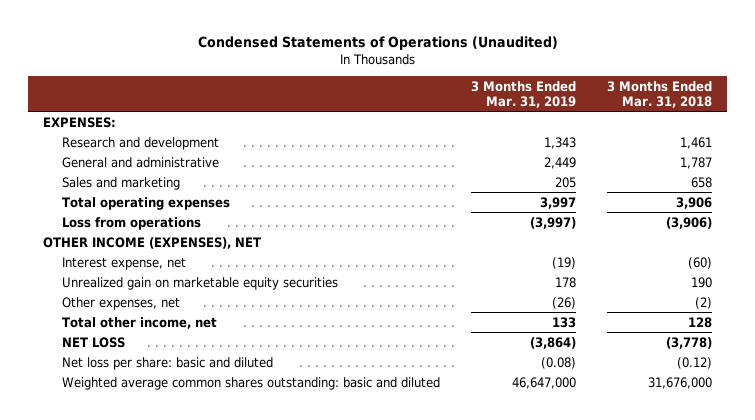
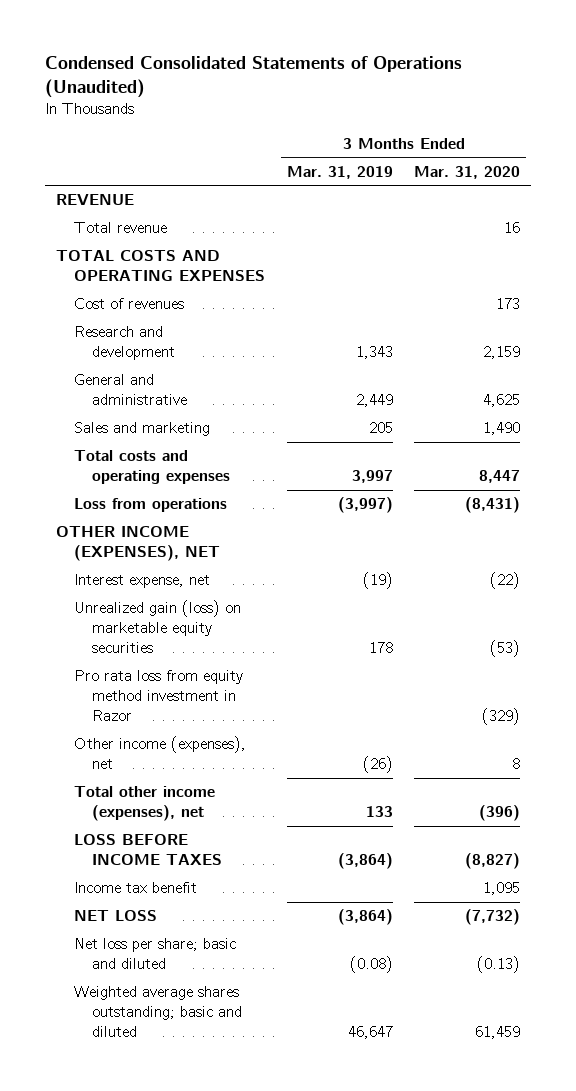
[197,35,558,50] Condensed Statements of Operations (Unaudited) -> [44,55,462,98] Condensed Consolidated Statements of Operations (Unaudited)
[606,80,712,108] 3 Months Ended Mar. 31, 2018 -> none
none -> [414,165,521,179] Mar. 31, 2020
none -> [55,194,134,206] REVENUE
none -> [73,222,167,234] Total revenue
[43,116,117,128] EXPENSES: -> [55,250,265,282] TOTAL COSTS AND OPERATING EXPENSES
none -> [73,298,184,310] Cost of revenues
[62,196,231,210] Total operating expenses -> [73,450,231,485] Total costs and operating expenses
[62,276,339,290] Unrealized gain on marketable equity securities -> [73,600,241,654] Unrealized gain (loss) on marketable equity securities
none -> [73,670,243,722] Pro rata loss from equity method investment in Razor
[62,296,181,310] Other expenses, net -> [73,736,246,770] Other income (expenses), net
[62,316,218,329] Total other income, net -> [73,786,215,822] Total other income (expenses), net
none -> [73,834,223,866] LOSS BEFORE INCOME TAXES
none -> [73,882,197,894] Income tax benefit
[62,356,274,370] Net loss per share: basic and diluted -> [73,938,236,970] Net loss per share; basic and diluted
[62,376,441,390] Weighted average common shares outstanding: basic and diluted -> [73,986,243,1038] Weighted average shares outstanding; basic and diluted
[511,376,576,389] 46,647,000 -> [347,1026,393,1040] 46,647

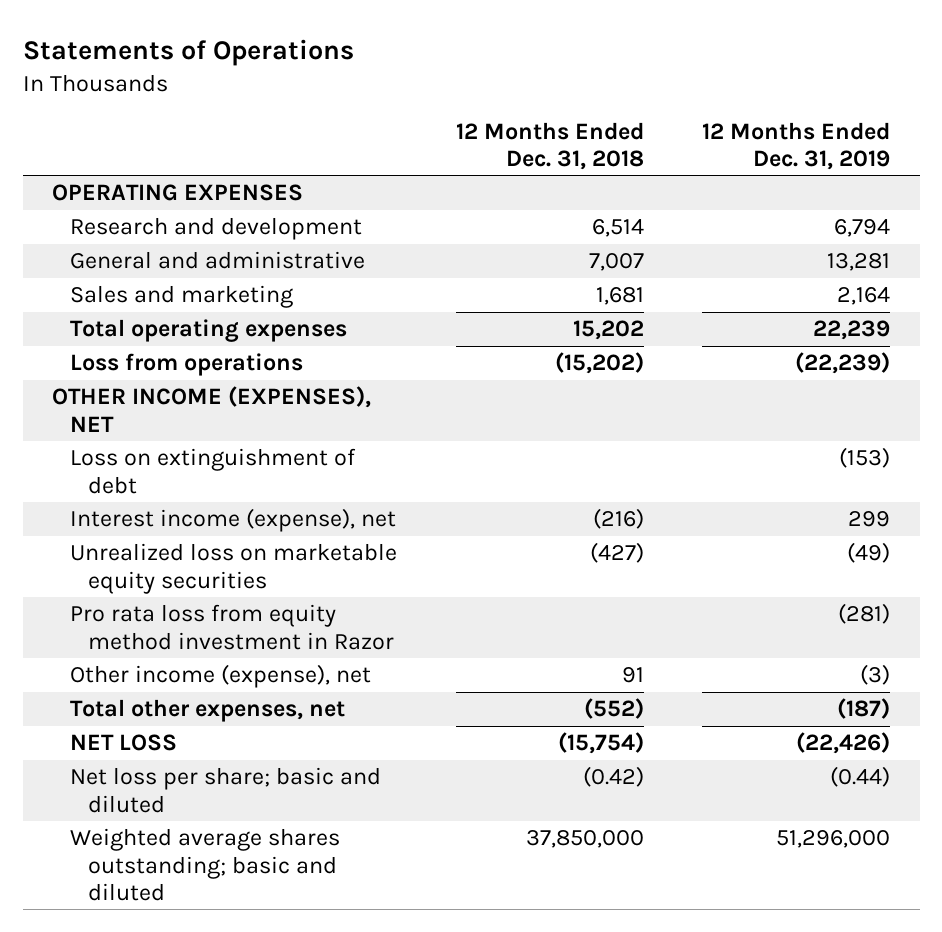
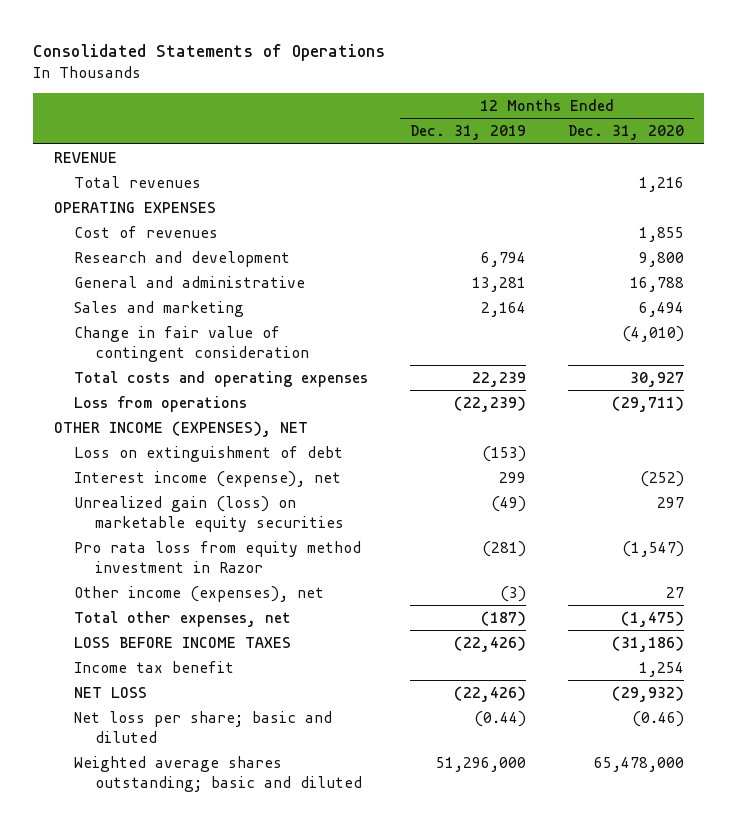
[22,39,354,67] Statements of Operations -> [32,43,385,61] Consolidated Statements of Operations
[455,121,644,170] 12 Months Ended Dec. 31, 2018 -> none
none -> [567,125,684,141] Dec. 31, 2020
none -> [53,151,117,163] REVENUE
none -> [74,175,202,188] Total revenues
none -> [74,225,219,238] Cost of revenues
none -> [74,325,309,362] Change in fair value of contingent consideration
[70,319,348,343] Total operating expenses -> [74,370,369,387] Total costs and operating expenses
[70,543,398,594] Unrealized loss on marketable equity securities -> [74,495,344,532] Unrealized gain (loss) on marketable equity securities
[70,664,372,689] Other income (expense), net -> [74,585,325,602] Other income (expenses), net
none -> [74,636,292,648] LOSS BEFORE INCOME TAXES
none -> [74,660,235,673] Income tax benefit

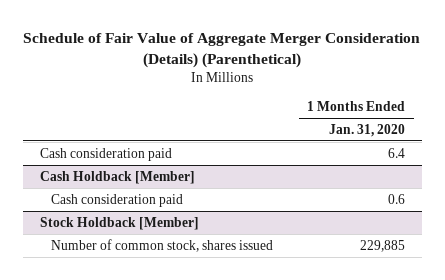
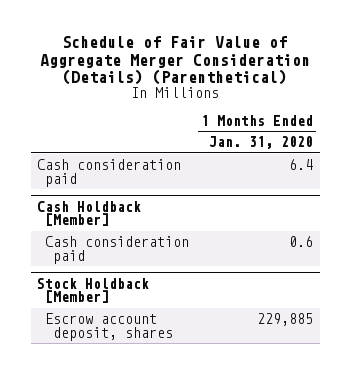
[51,238,274,252] Number of common stock, shares issued -> [45,312,174,341] Escrow account deposit, shares

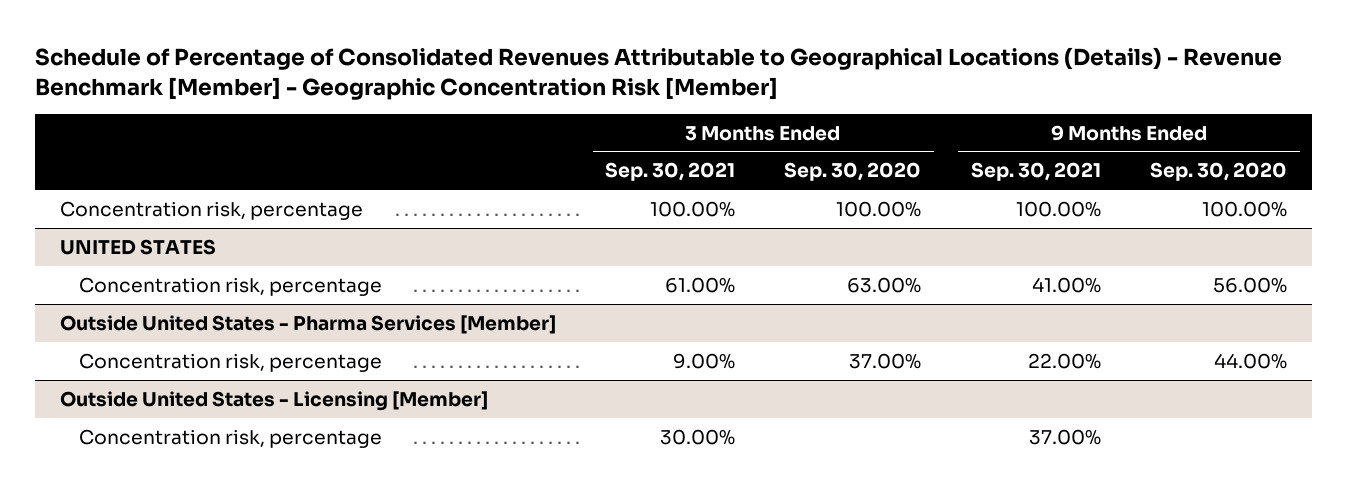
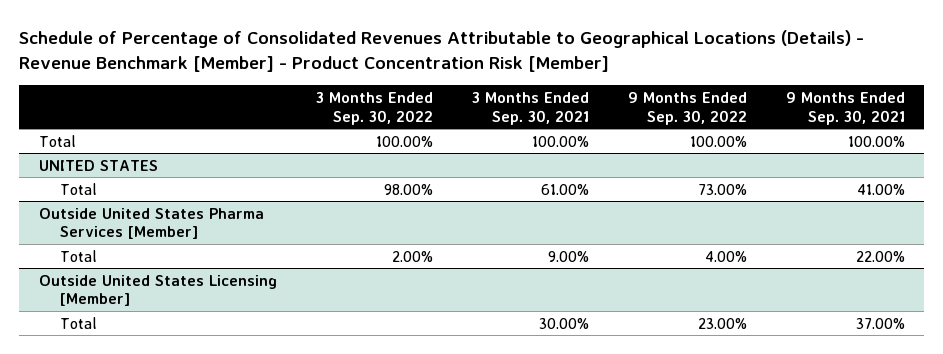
[35,46,1283,100] Schedule of Percentage of Consolidated Revenues Attributable to Geographical Locations (Details) - Revenue Benchmark [Member] - Geographic Concentration Risk [Member] -> [19,30,865,73] Schedule of Percentage of Consolidated Revenues Attributable to Geographical Locations (Details) - Revenue Benchmark [Member] - Product Concentration Risk [Member]
[784,162,922,182] Sep. 30, 2020 -> none
[1150,162,1288,182] Sep. 30, 2020 -> none
none -> [315,92,433,125] 3 Months Ended Sep. 30, 2022
none -> [627,92,747,125] 9 Months Ended Sep. 30, 2022
[59,200,363,220] Concentration risk, percentage -> [38,134,76,147] Total
[79,276,383,296] Concentration risk, percentage -> [59,182,97,195] Total
[59,314,556,334] Outside United States - Pharma Services [Member] -> [38,207,264,240] Outside United States Pharma Services [Member]
[79,352,383,372] Concentration risk, percentage -> [59,249,97,262] Total
[59,390,488,411] Outside United States - Licensing [Member] -> [38,274,277,307] Outside United States Licensing [Member]
[79,428,383,448] Concentration risk, percentage -> [59,316,97,329] Total

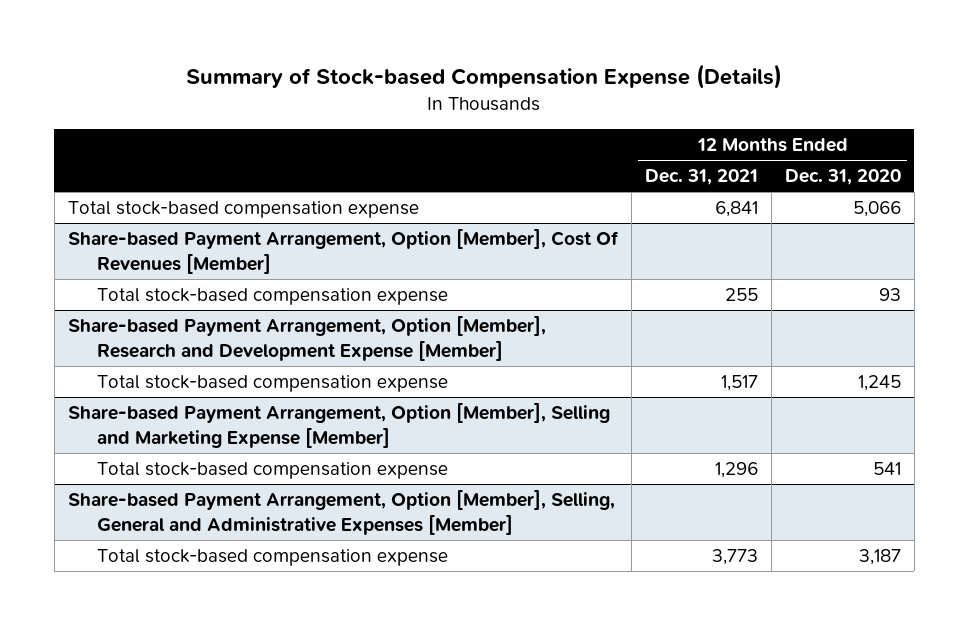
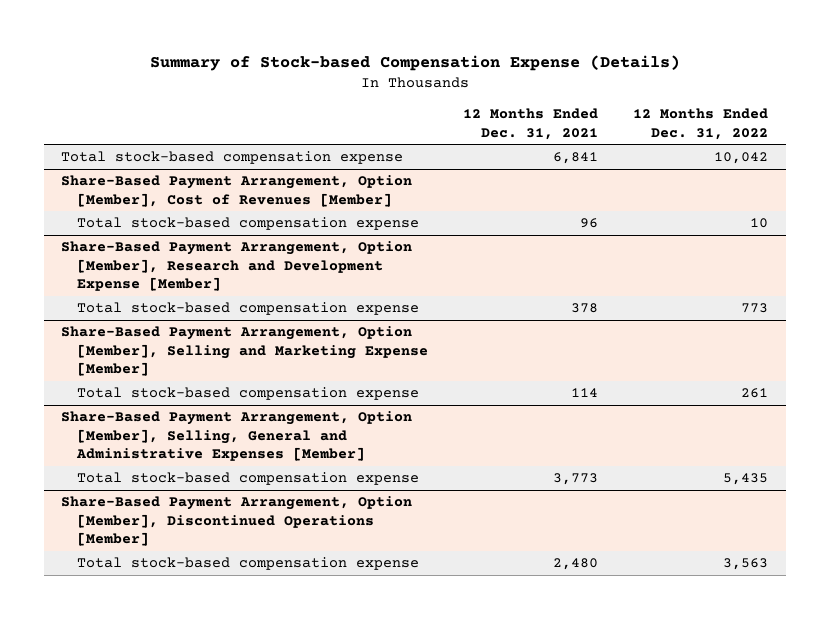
[784,169,901,186] Dec. 31, 2020 -> none
none -> [633,108,769,140] 12 Months Ended Dec. 31, 2022
[67,228,619,274] Share-based Payment Arrangement, Option [Member], Cost Of Revenues [Member] -> [61,175,413,207] Share-Based Payment Arrangement, Option [Member], Cost of Revenues [Member]
[724,287,758,301] 255 -> [580,218,599,229] 96
[67,315,546,361] Share-based Payment Arrangement, Option [Member], Research and Development Expense [Member] -> [61,241,413,291] Share-Based Payment Arrangement, Option [Member], Research and Development Expense [Member]
[720,374,758,391] 1,517 -> [571,303,599,314] 378
[67,402,610,448] Share-based Payment Arrangement, Option [Member], Selling and Marketing Expense [Member] -> [61,326,428,376] Share-Based Payment Arrangement, Option [Member], Selling and Marketing Expense [Member]
[714,461,758,478] 1,296 -> [571,388,599,398] 114
[67,489,615,535] Share-based Payment Arrangement, Option [Member], Selling, General and Administrative Expenses [Member] -> [61,411,413,461] Share-Based Payment Arrangement, Option [Member], Selling, General and Administrative Expenses [Member]
none -> [61,496,413,546] Share-Based Payment Arrangement, Option [Member], Discontinued Operations [Member]
none -> [76,557,419,571] Total stock-based compensation expense

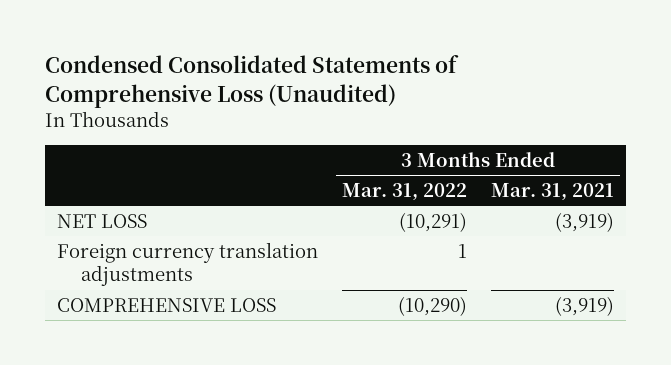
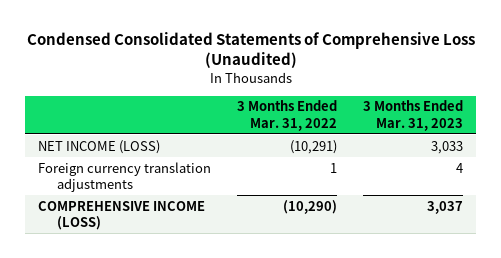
[491,182,615,201] Mar. 31, 2021 -> none
none -> [362,100,463,131] 3 Months Ended Mar. 31, 2023
[56,213,147,228] NET LOSS -> [38,139,161,154] NET INCOME (LOSS)
[56,297,276,312] COMPREHENSIVE LOSS -> [38,200,206,230] COMPREHENSIVE INCOME (LOSS)

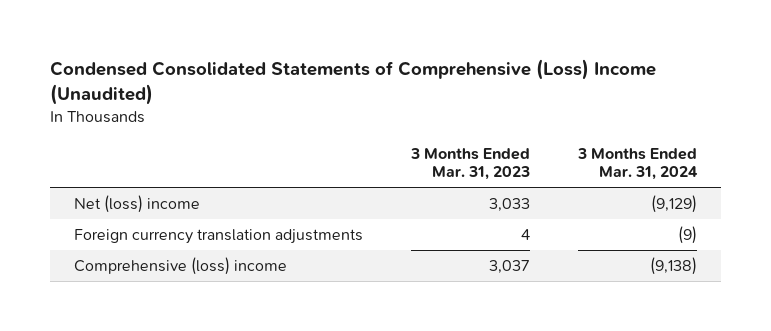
[26,32,475,69] Condensed Consolidated Statements of Comprehensive Loss (Unaudited) -> [49,58,656,105] Condensed Consolidated Statements of Comprehensive (Loss) Income (Unaudited)
[237,100,338,131] 3 Months Ended Mar. 31, 2022 -> none
none -> [576,147,698,181] 3 Months Ended Mar. 31, 2024
[38,139,161,154] NET INCOME (LOSS) -> [73,194,200,213] Net (loss) income
[38,200,206,230] COMPREHENSIVE INCOME (LOSS) -> [73,256,287,275] Comprehensive (loss) income

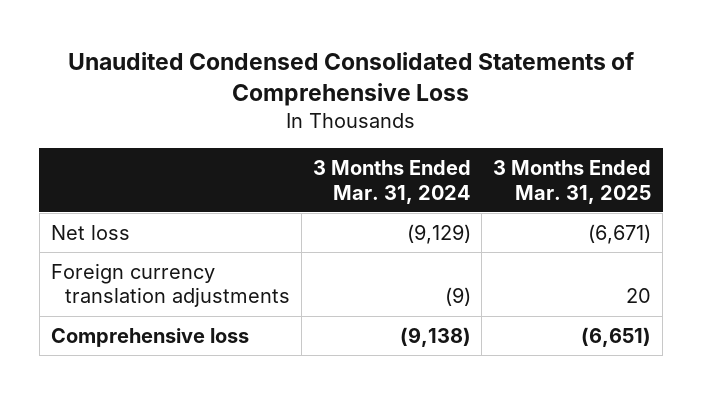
[49,58,656,105] Condensed Consolidated Statements of Comprehensive (Loss) Income (Unaudited) -> [67,52,634,107] Unaudited Condensed Consolidated Statements of Comprehensive Loss
[409,147,530,181] 3 Months Ended Mar. 31, 2023 -> none
none -> [493,160,652,204] 3 Months Ended Mar. 31, 2025
[73,194,200,213] Net (loss) income -> [50,224,130,240] Net loss
[73,256,287,275] Comprehensive (loss) income -> [50,327,249,347] Comprehensive loss

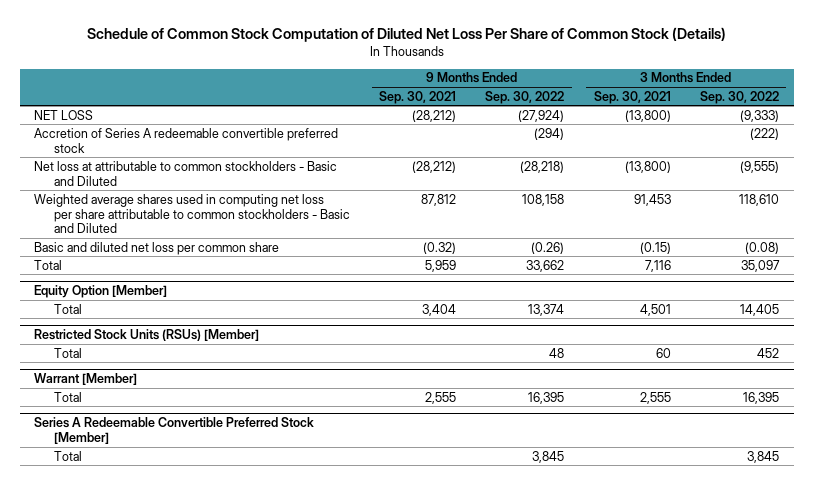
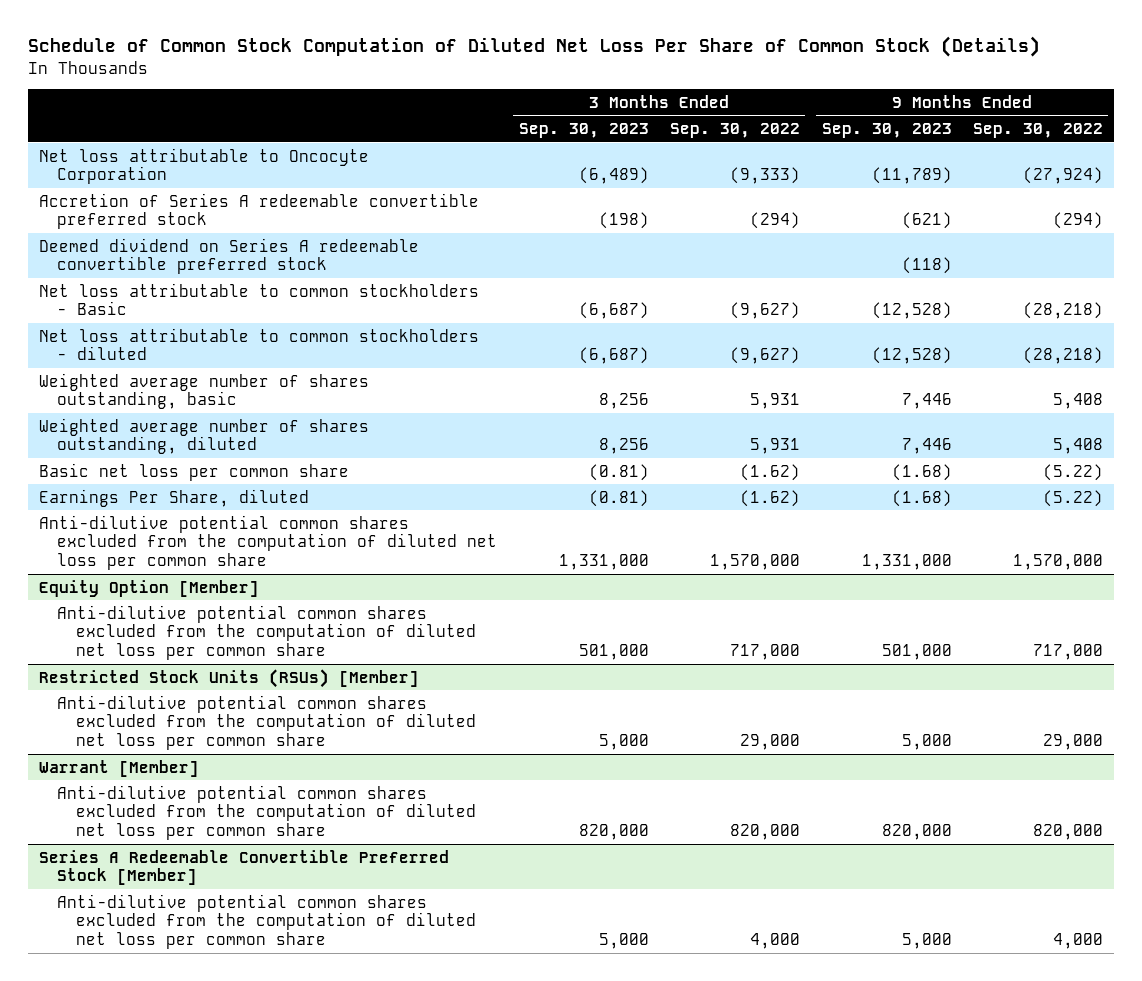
[378,90,456,104] Sep. 30, 2021 -> none
[593,90,671,104] Sep. 30, 2021 -> none
none -> [518,123,649,139] Sep. 30, 2023
none -> [821,123,952,139] Sep. 30, 2023
[34,259,63,270] Total -> none
[34,109,94,120] NET LOSS -> [38,147,369,185] Net loss attributable to Oncocyte Corporation
[749,127,779,140] (222) -> [750,212,801,230] (294)
none -> [38,237,419,275] Deemed dividend on Series A redeemable convertible preferred stock
[34,160,338,186] Net loss at attributable to common stockholders - Basic and Diluted -> [38,282,479,316] Net loss attributable to common stockholders - Basic
[739,160,779,173] (9,555) -> [730,302,801,320] (9,627)
none -> [38,327,479,361] Net loss attributable to common stockholders - diluted
[34,193,350,234] Weighted average shares used in computing net loss per share attributable to common stockholders - Basic and Diluted -> [38,372,369,410] Weighted average number of shares outstanding, basic
[522,193,565,206] 108,158 -> [1052,393,1103,410] 5,408
[738,193,779,206] 118,610 -> [750,393,801,410] 5,931
none -> [38,417,369,455] Weighted average number of shares outstanding, diluted
[34,241,280,255] Basic and diluted net loss per common share -> [38,462,349,481] Basic net loss per common share
[531,241,565,254] (0.26) -> [1042,463,1103,481] (5.22)
[744,241,779,254] (0.08) -> [740,463,801,481] (1.62)
none -> [38,488,309,507] Earnings Per Share, diluted
none -> [38,514,498,571] Anti-dilutive potential common shares excluded from the computation of diluted net loss per common share
[53,303,82,314] Total -> none
none -> [57,604,477,661] Anti-dilutive potential common shares excluded from the computation of diluted net loss per common share
[53,347,82,358] Total -> none
none -> [57,694,477,751] Anti-dilutive potential common shares excluded from the computation of diluted net loss per common share
[53,391,82,402] Total -> none
none -> [57,784,477,841] Anti-dilutive potential common shares excluded from the computation of diluted net loss per common share
[53,450,82,461] Total -> none
none -> [57,893,477,950] Anti-dilutive potential common shares excluded from the computation of diluted net loss per common share

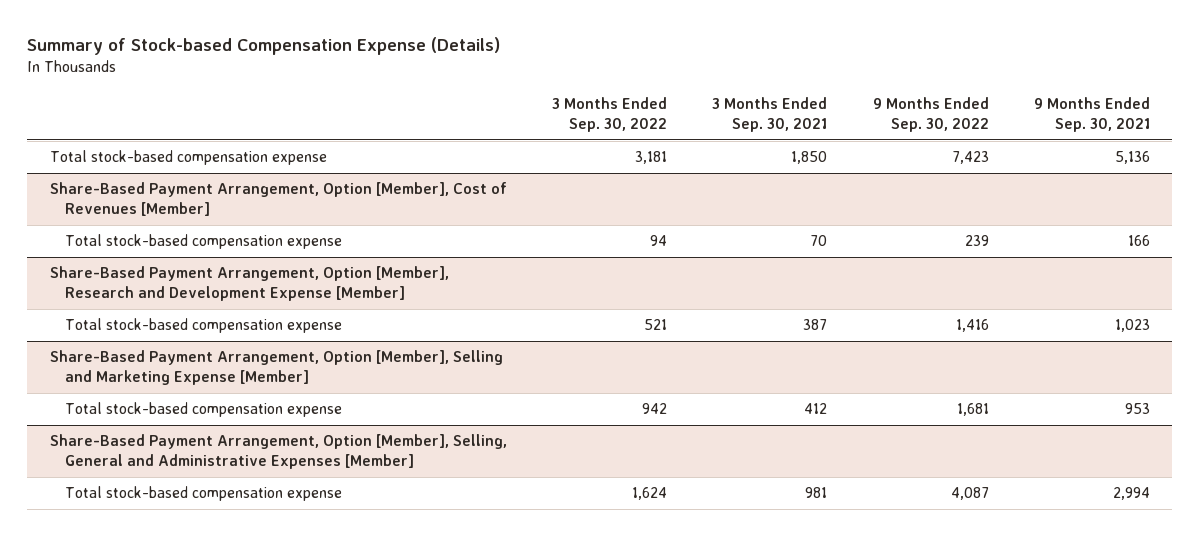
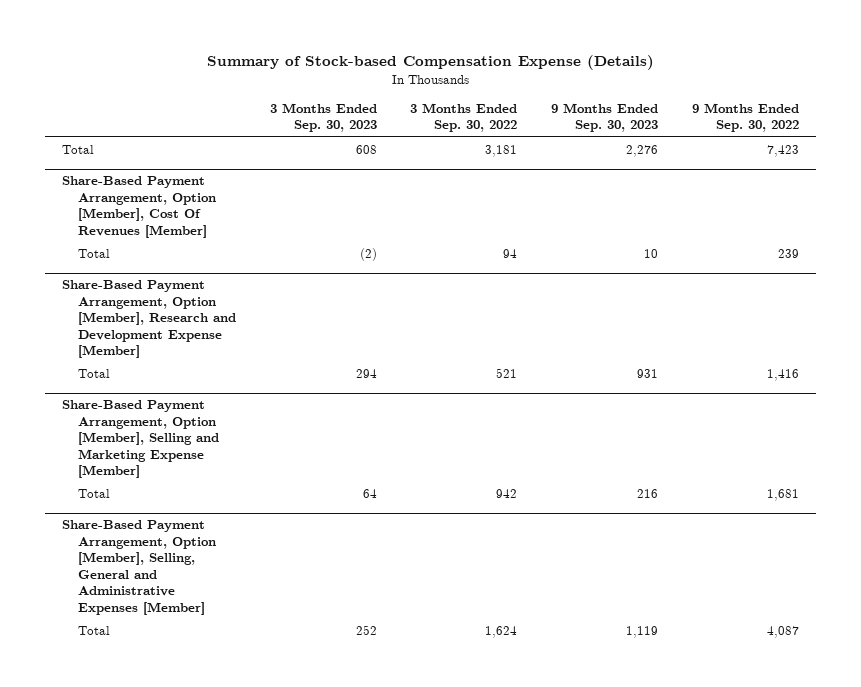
[712,96,828,132] 3 Months Ended Sep. 30, 2021 -> none
[1033,96,1150,132] 9 Months Ended Sep. 30, 2021 -> none
none -> [269,102,377,133] 3 Months Ended Sep. 30, 2023
none -> [551,102,659,133] 9 Months Ended Sep. 30, 2023
[49,150,327,166] Total stock-based compensation expense -> [62,145,95,155] Total
[49,182,507,217] Share-Based Payment Arrangement, Option [Member], Cost of Revenues [Member] -> [62,176,217,238] Share-Based Payment Arrangement, Option [Member], Cost Of Revenues [Member]
[65,234,343,250] Total stock-based compensation expense -> [78,249,111,259] Total
[65,318,343,334] Total stock-based compensation expense -> [78,369,111,379] Total
[65,402,343,418] Total stock-based compensation expense -> [78,489,111,499] Total
[65,486,343,502] Total stock-based compensation expense -> [78,626,111,636] Total

